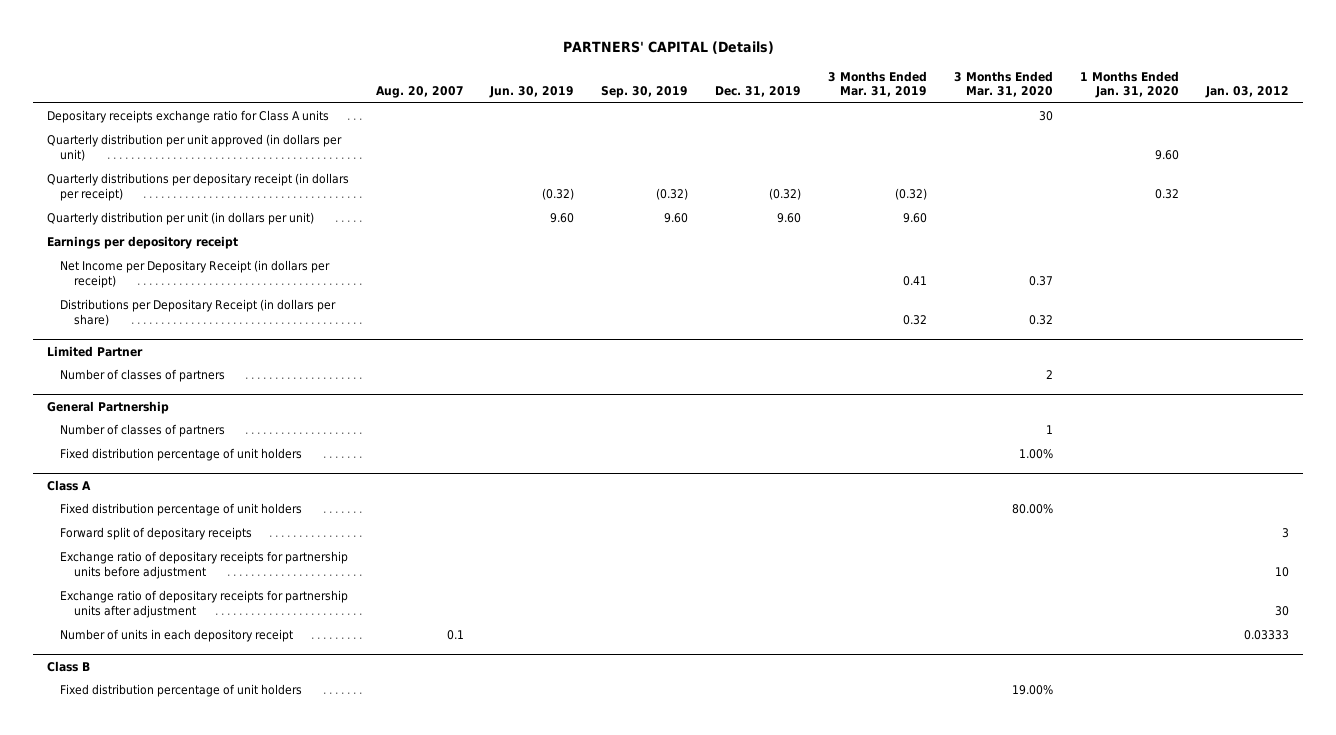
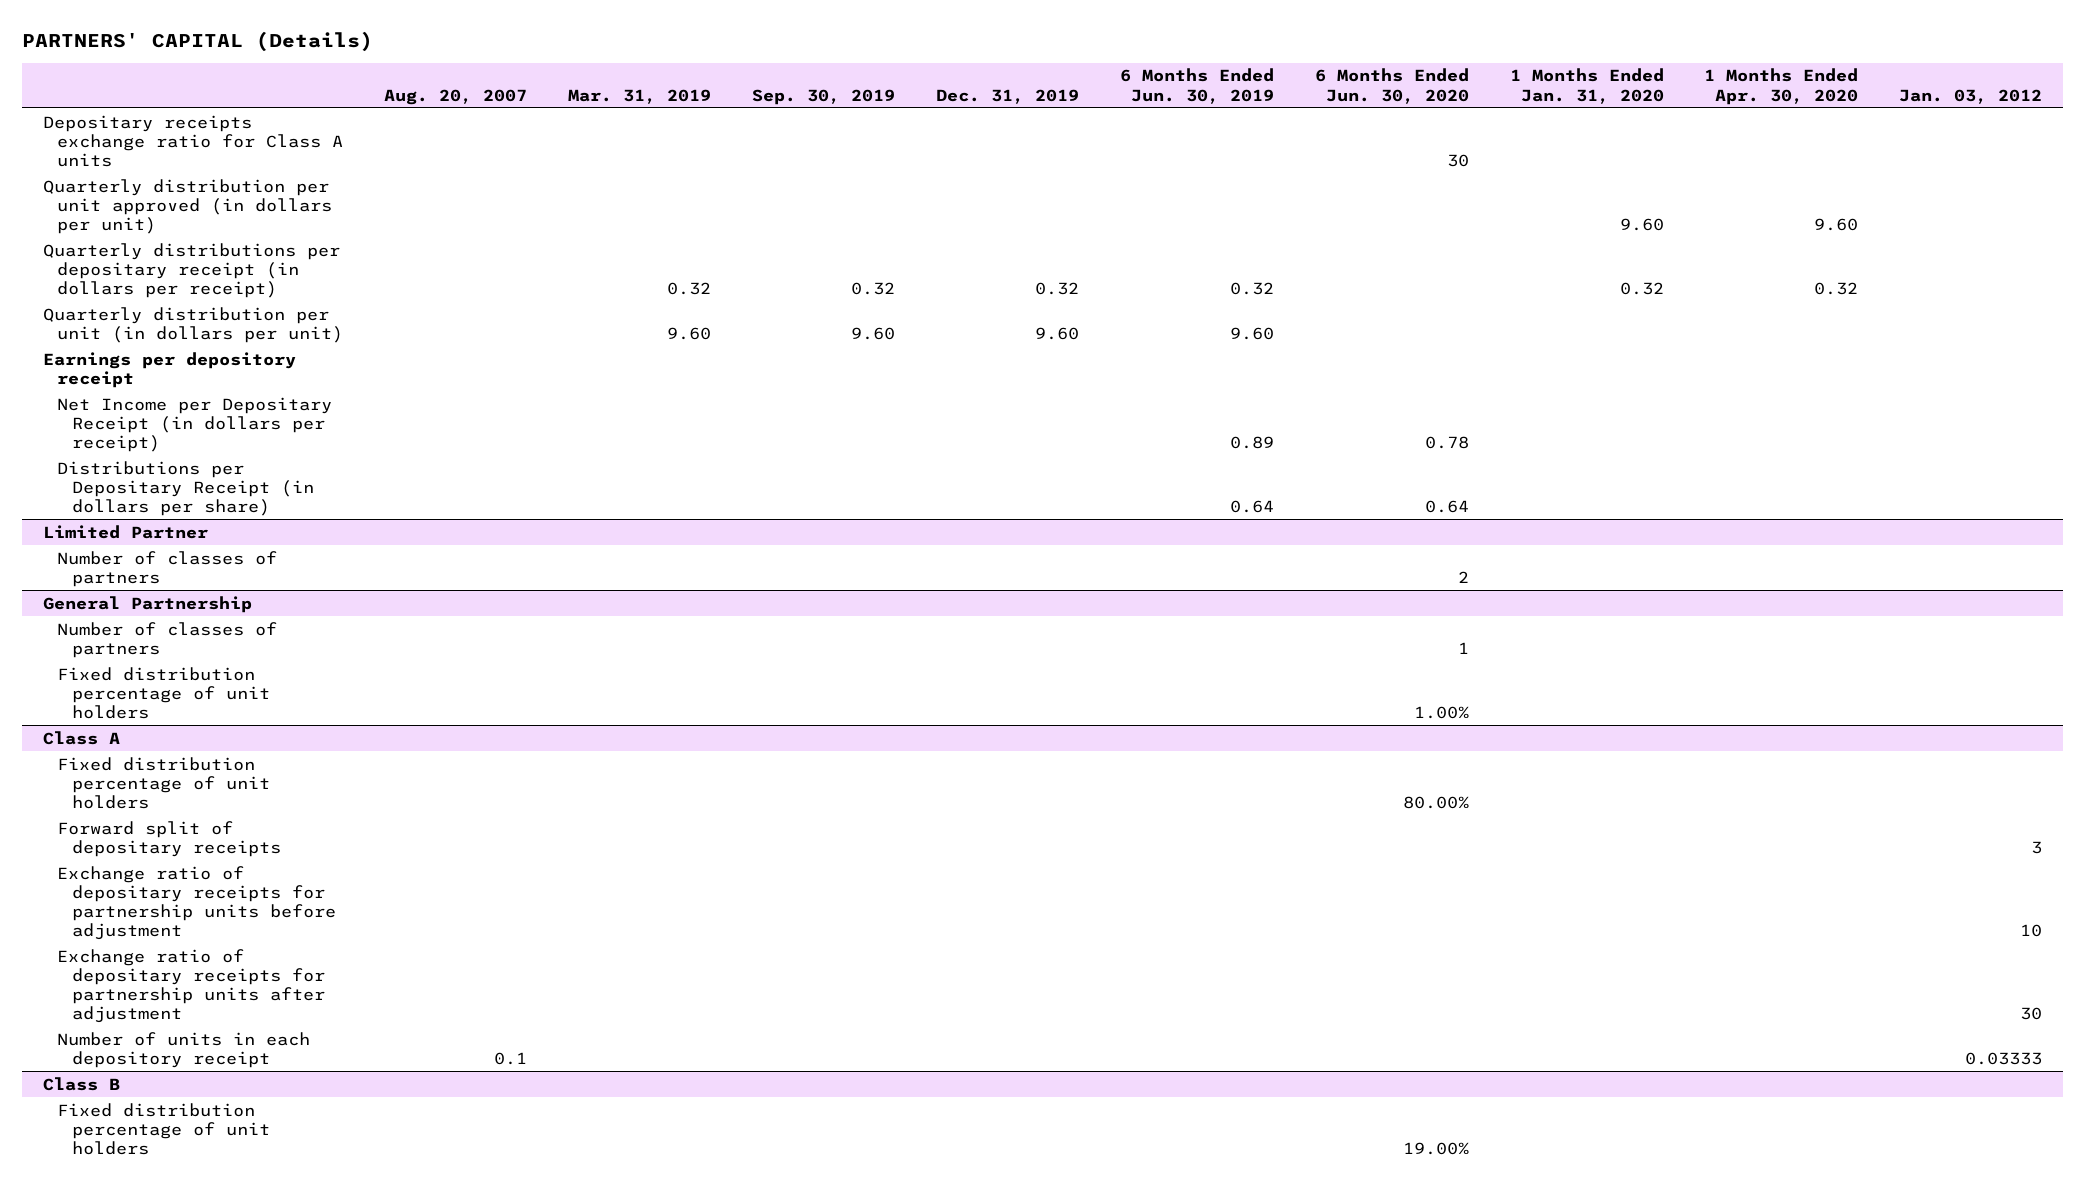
[489,86,575,99] Jun. 30, 2019 -> none
[828,70,928,98] 3 Months Ended Mar. 31, 2019 -> none
[954,70,1054,98] 3 Months Ended Mar. 31, 2020 -> none
none -> [568,88,712,104] Mar. 31, 2019
none -> [1119,68,1274,104] 6 Months Ended Jun. 30, 2019
none -> [1314,68,1469,104] 6 Months Ended Jun. 30, 2020
none -> [1704,68,1859,105] 1 Months Ended Apr. 30, 2020
[656,187,689,200] (0.32) -> [850,281,895,295] 0.32
[769,187,802,200] (0.32) -> [1034,281,1079,295] 0.32

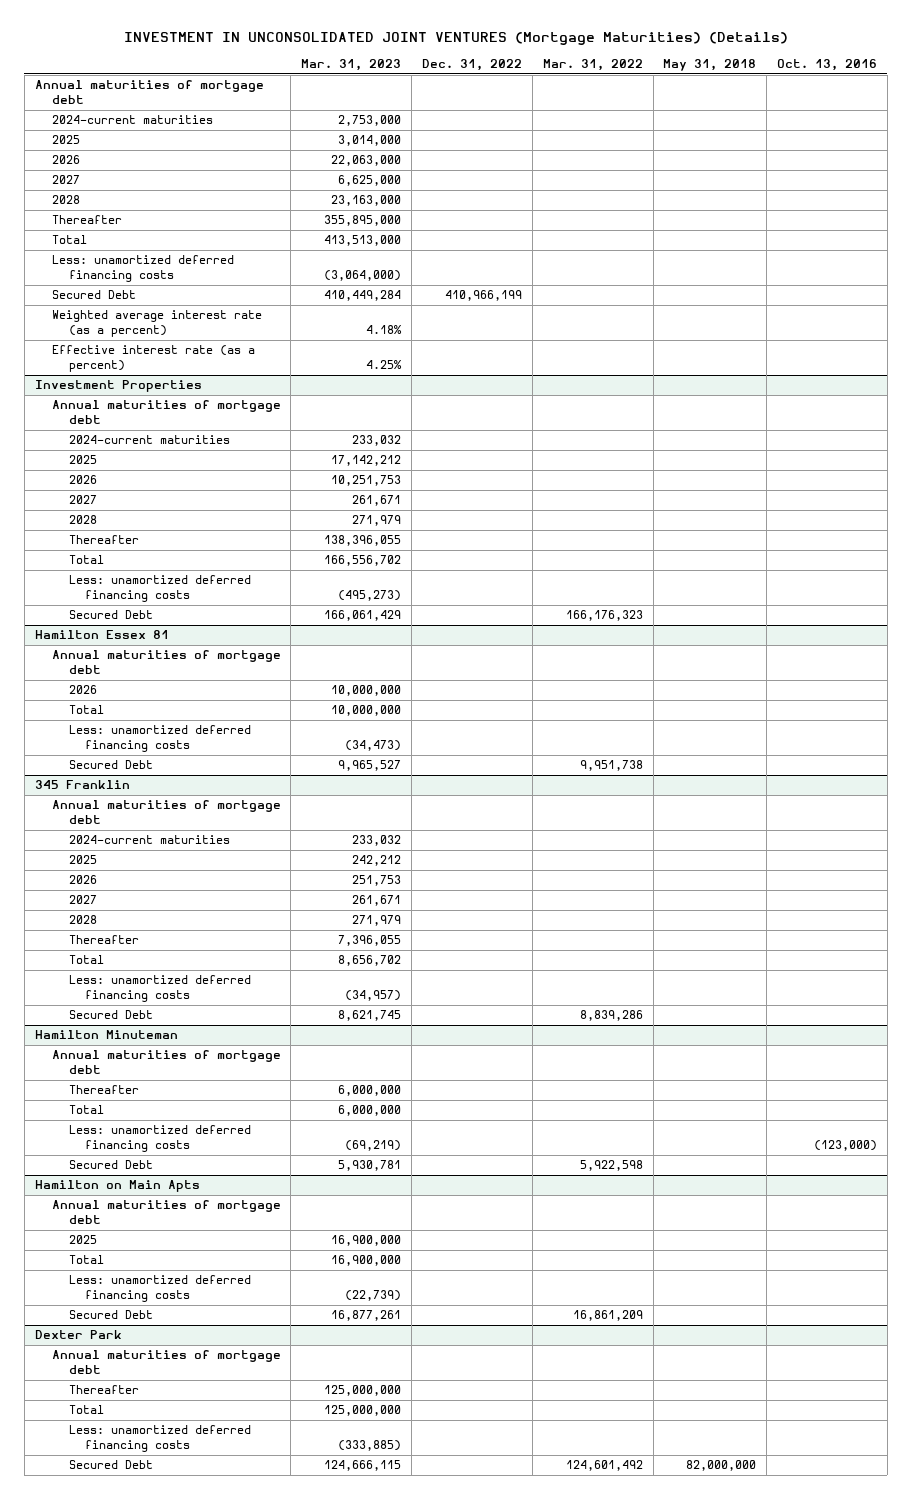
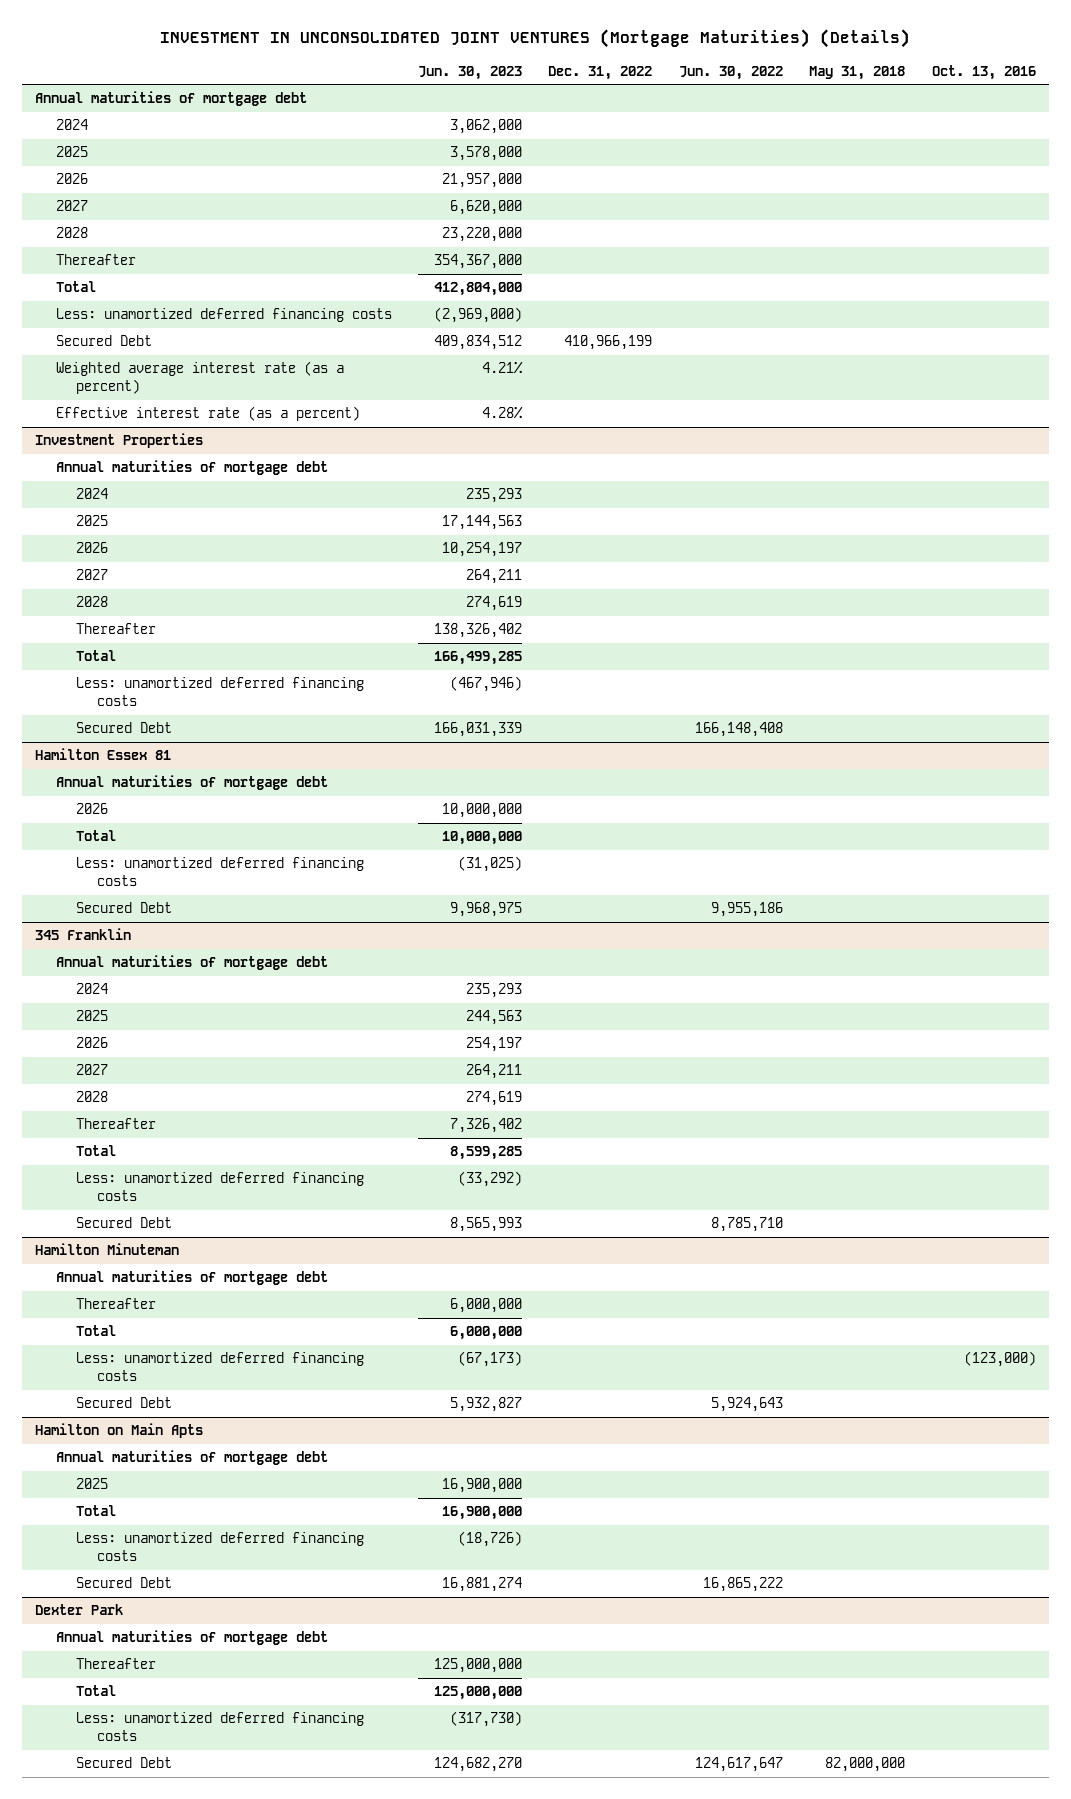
[301,58,402,71] Mar. 31, 2023 -> none
[542,58,643,71] Mar. 31, 2022 -> none
none -> [418,65,523,80] Jun. 30, 2023
none -> [678,65,783,80] Jun. 30, 2022
[51,115,213,125] 2024-current maturities -> [55,119,88,131] 2024
[68,435,230,445] 2024-current maturities -> [76,488,109,500] 2024
[68,835,230,845] 2024-current maturities -> [76,983,109,995] 2024

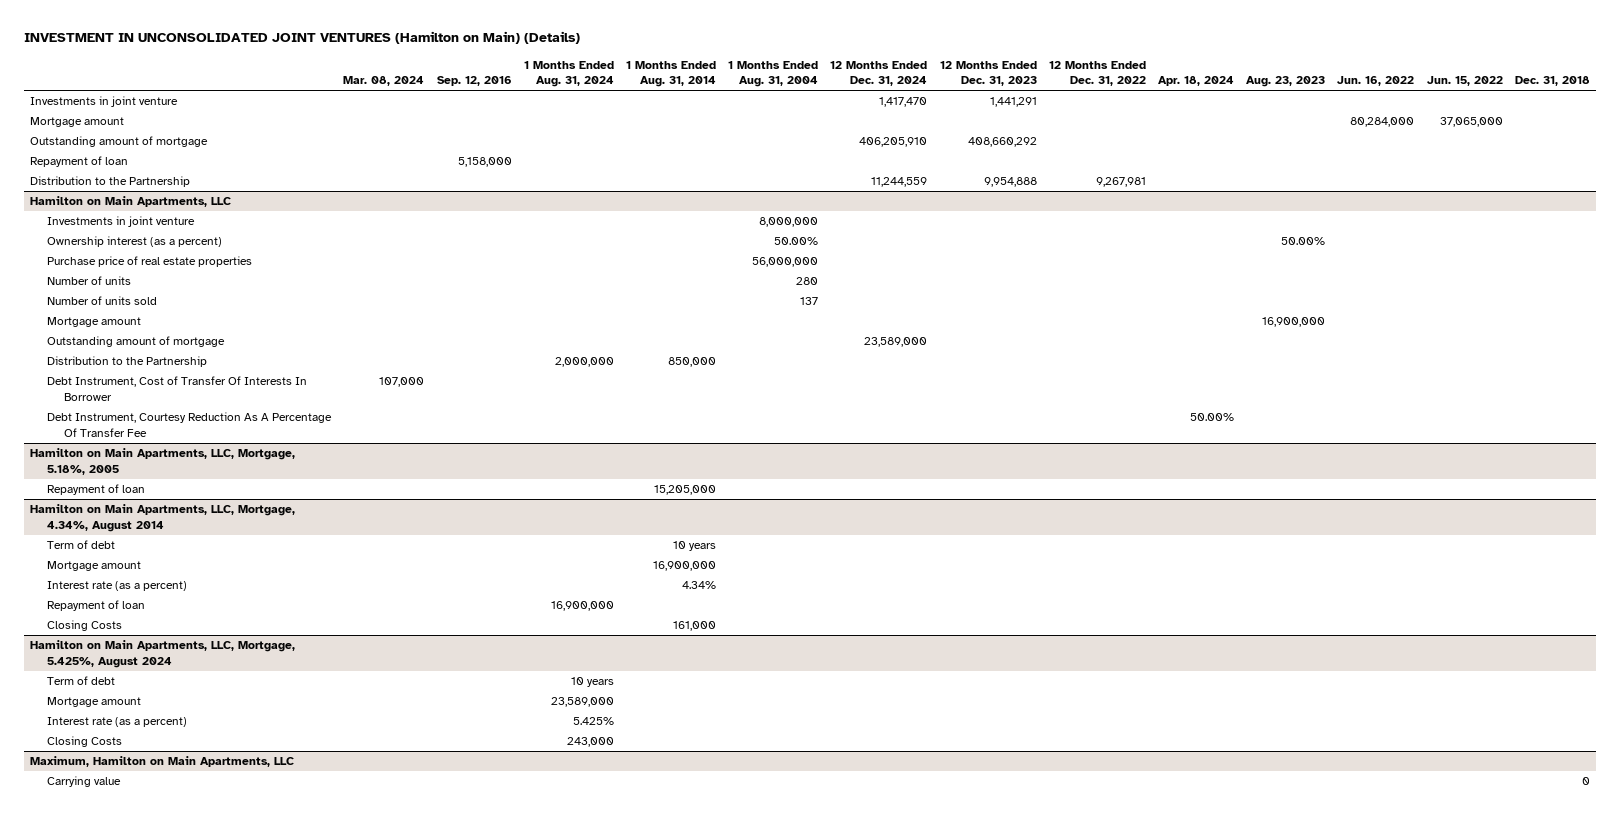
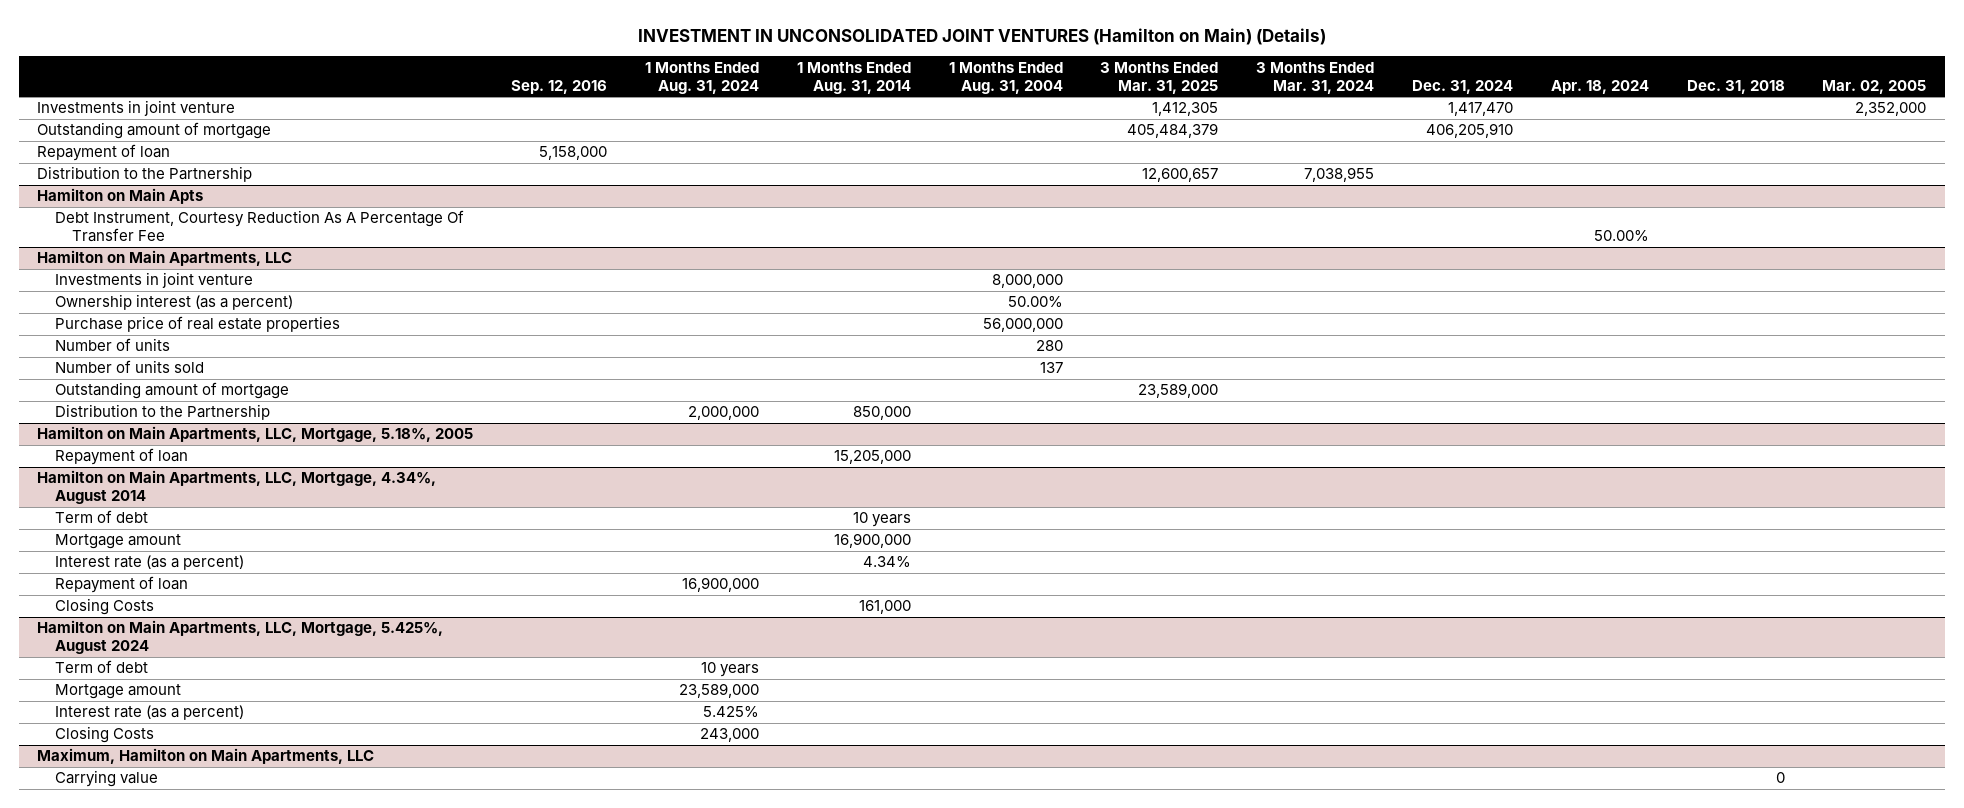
[343,76,425,87] Mar. 08, 2024 -> none
[830,60,928,87] 12 Months Ended Dec. 31, 2024 -> none
[939,60,1037,87] 12 Months Ended Dec. 31, 2023 -> none
[1048,60,1146,87] 12 Months Ended Dec. 31, 2022 -> none
[1246,76,1326,88] Aug. 23, 2023 -> none
[1337,76,1415,87] Jun. 16, 2022 -> none
[1426,76,1503,87] Jun. 15, 2022 -> none
none -> [1100,61,1219,94] 3 Months Ended Mar. 31, 2025
none -> [1256,61,1375,94] 3 Months Ended Mar. 31, 2024
none -> [1411,79,1513,94] Dec. 31, 2024
none -> [1822,79,1927,94] Mar. 02, 2005
[29,117,124,128] Mortgage amount -> none
none -> [37,188,204,205] Hamilton on Main Apts
none -> [54,210,464,243] Debt Instrument, Courtesy Reduction As A Percentage Of Transfer Fee
[47,317,142,328] Mortgage amount -> none
[47,376,308,401] Debt Instrument, Cost of Transfer Of Interests In Borrower -> none
[47,412,333,437] Debt Instrument, Courtesy Reduction As A Percentage Of Transfer Fee -> none

